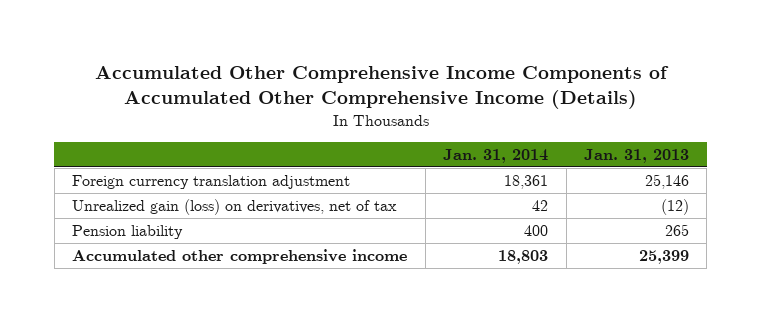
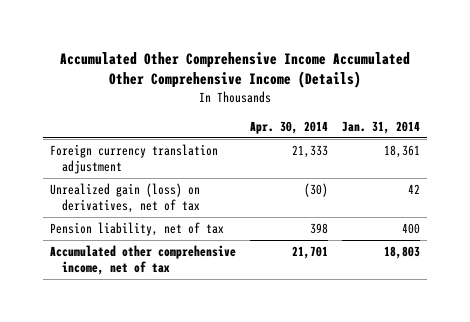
[94,66,669,109] Accumulated Other Comprehensive Income Components of Accumulated Other Comprehensive Income (Details) -> [60,51,411,89] Accumulated Other Comprehensive Income Accumulated Other Comprehensive Income (Details)
[584,148,690,163] Jan. 31, 2013 -> none
none -> [250,120,329,134] Apr. 30, 2014
[72,225,184,240] Pension liability -> [50,222,225,237] Pension liability, net of tax
[72,249,408,265] Accumulated other comprehensive income -> [50,245,237,275] Accumulated other comprehensive income, net of tax

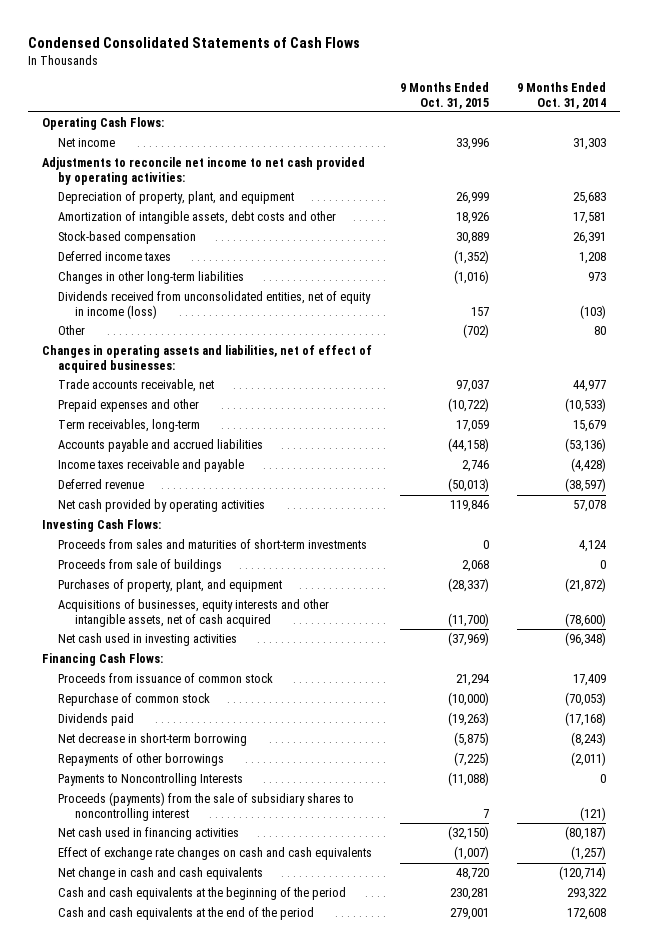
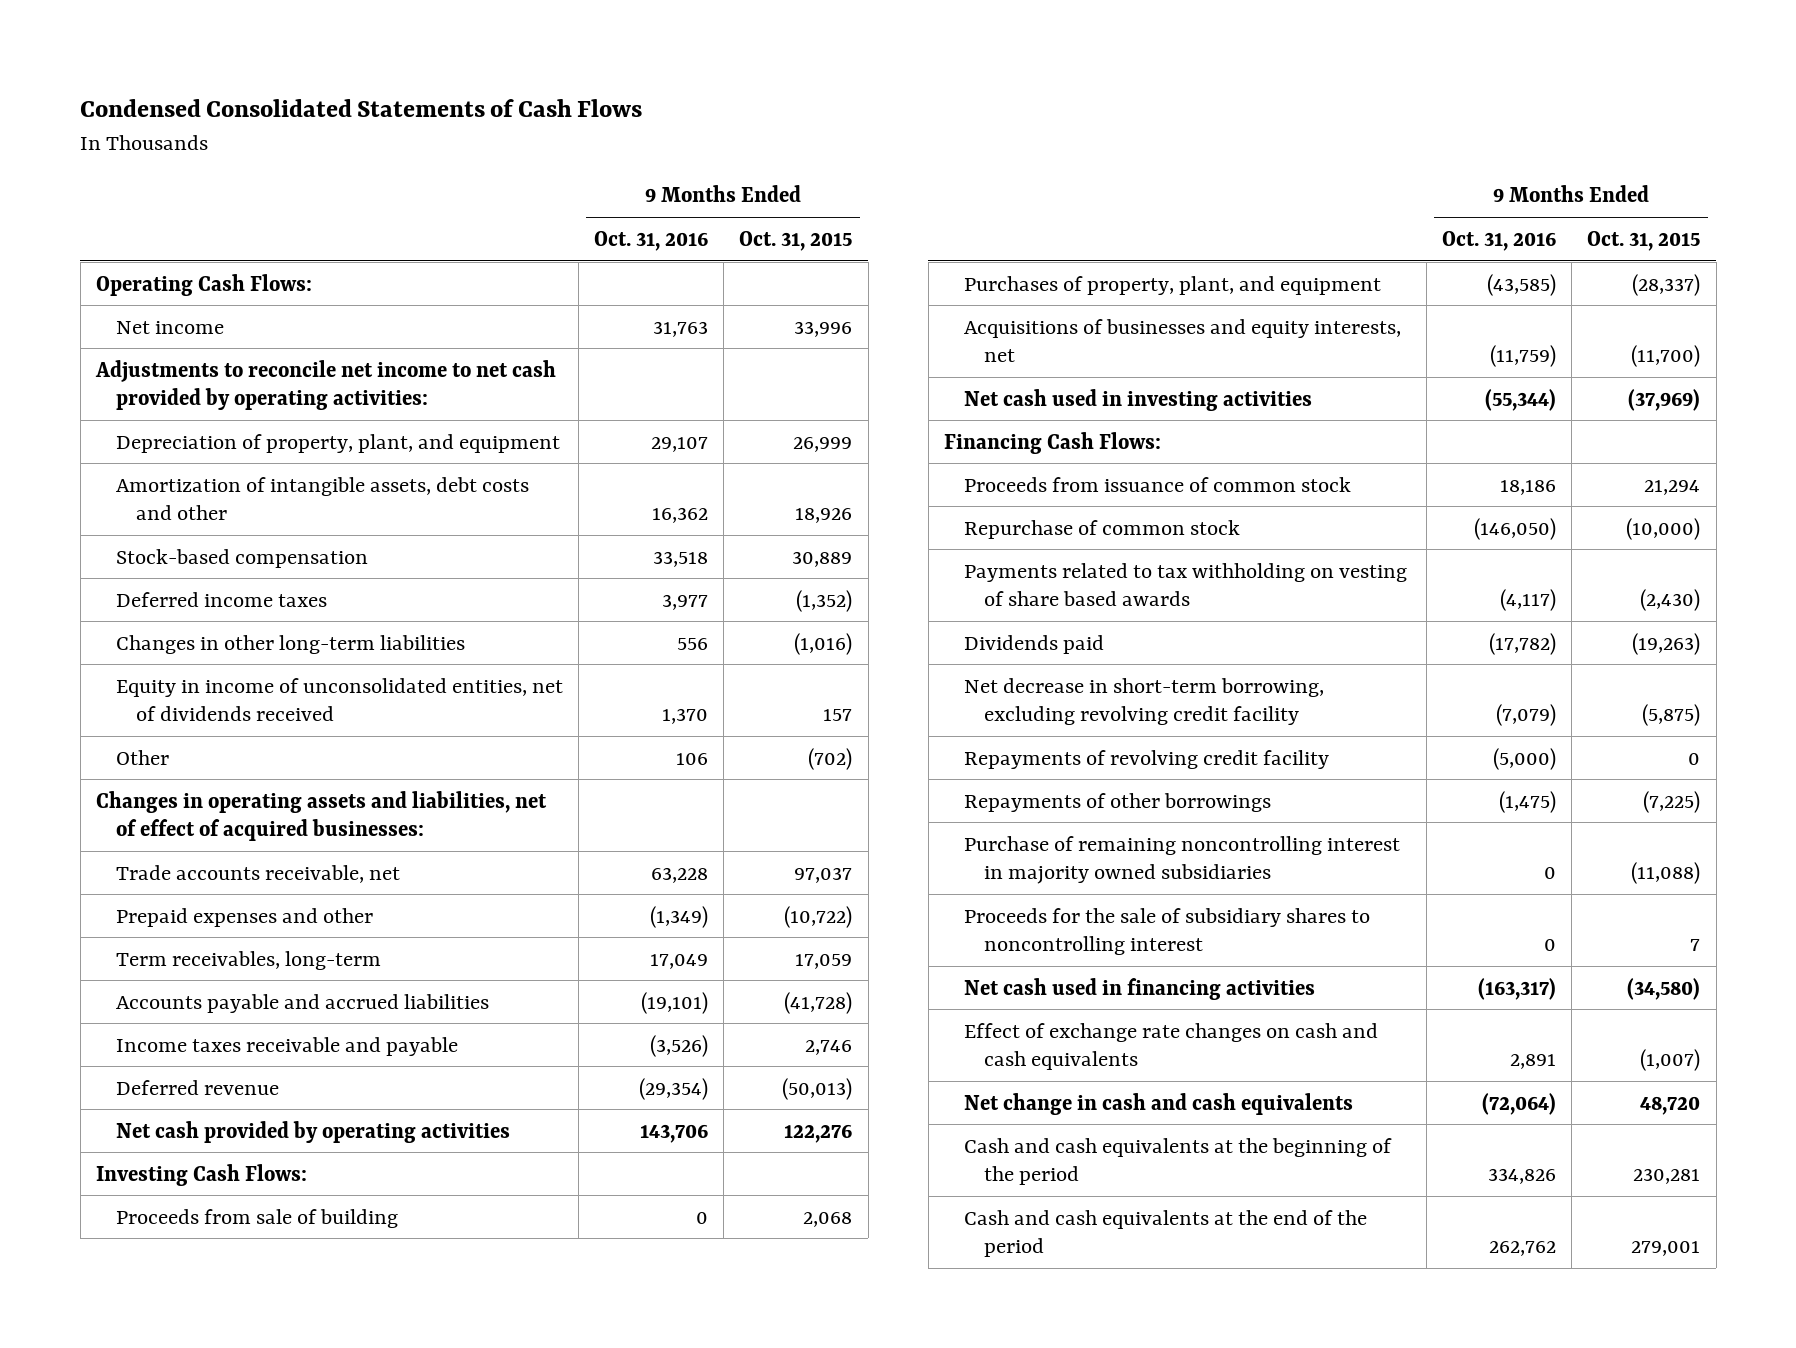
[516,81,606,109] 9 Months Ended Oct. 31, 2014 -> none
none -> [594,230,709,251] Oct. 31, 2016
[58,291,372,320] Dividends received from unconsolidated entities, net of equity in income (loss) -> [115,677,563,721] Equity in income of unconsolidated entities, net of dividends received
[447,438,489,453] (44,158) -> [784,991,853,1014] (41,728)
[449,500,489,513] 119,846 -> [784,1123,853,1143] 122,276
[58,539,368,550] Proceeds from sales and maturities of short-term investments -> none
[58,559,223,573] Proceeds from sale of buildings -> [115,1208,398,1228] Proceeds from sale of building
[58,599,330,628] Acquisitions of businesses, equity interests and other intangible assets, net of cash acquired -> [963,318,1401,362] Acquisitions of businesses and equity interests, net
none -> [963,562,1407,606] Payments related to tax withholding on vesting of share based awards
[58,733,248,747] Net decrease in short-term borrowing -> [963,677,1324,725] Net decrease in short-term borrowing, excluding revolving credit facility
none -> [963,749,1329,769] Repayments of revolving credit facility
[58,773,244,787] Payments to Noncontrolling Interests -> [963,835,1400,884] Purchase of remaining noncontrolling interest in majority owned subsidiaries
[58,792,355,822] Proceeds (payments) from the sale of subsidiary shares to noncontrolling interest -> [963,907,1370,955] Proceeds for the sale of subsidiary shares to noncontrolling interest
[447,826,489,841] (32,150) -> [1627,977,1701,1000] (34,580)

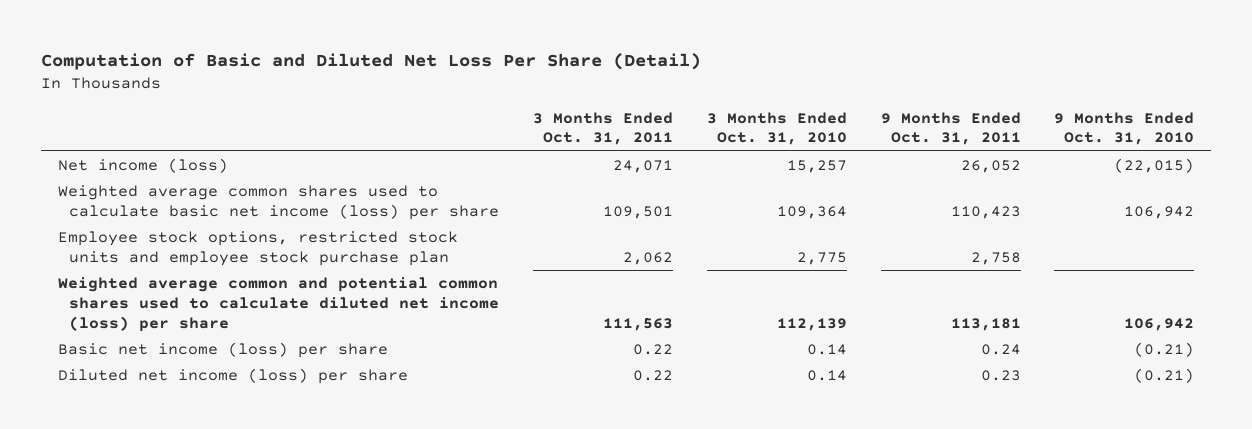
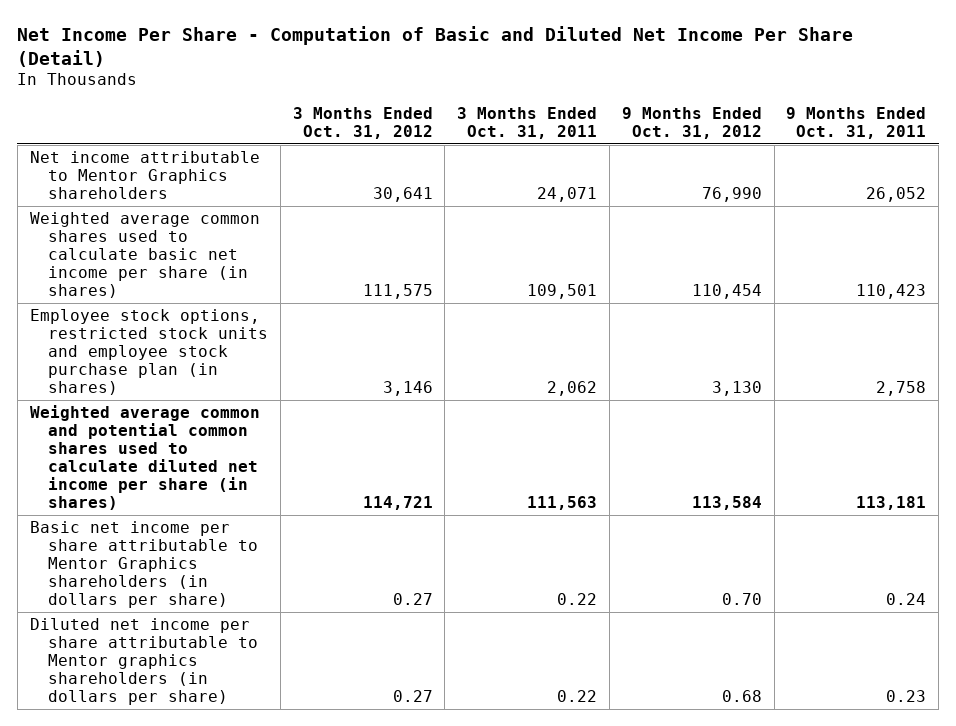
[40,53,701,71] Computation of Basic and Diluted Net Loss Per Share (Detail) -> [17,26,854,67] Net Income Per Share - Computation of Basic and Diluted Net Income Per Share (Detail)
[706,111,847,146] 3 Months Ended Oct. 31, 2010 -> none
[1054,111,1195,146] 9 Months Ended Oct. 31, 2010 -> none
none -> [292,106,433,139] 3 Months Ended Oct. 31, 2012
none -> [621,106,762,139] 9 Months Ended Oct. 31, 2012
[57,158,228,174] Net income (loss) -> [29,151,260,199] Net income attributable to Mentor Graphics shareholders
[57,185,500,220] Weighted average common shares used to calculate basic net income (loss) per share -> [29,212,260,298] Weighted average common shares used to calculate basic net income per share (in shares)
[57,231,458,266] Employee stock options, restricted stock units and employee stock purchase plan -> [29,309,269,395] Employee stock options, restricted stock units and employee stock purchase plan (in shares)
[57,277,500,332] Weighted average common and potential common shares used to calculate diluted net income (loss) per share -> [29,405,260,510] Weighted average common and potential common shares used to calculate diluted net income per share (in shares)
[57,342,388,359] Basic net income (loss) per share -> [29,521,259,608] Basic net income per share attributable to Mentor Graphics shareholders (in dollars per share)
[57,368,408,385] Diluted net income (loss) per share -> [29,618,259,705] Diluted net income per share attributable to Mentor graphics shareholders (in dollars per share)

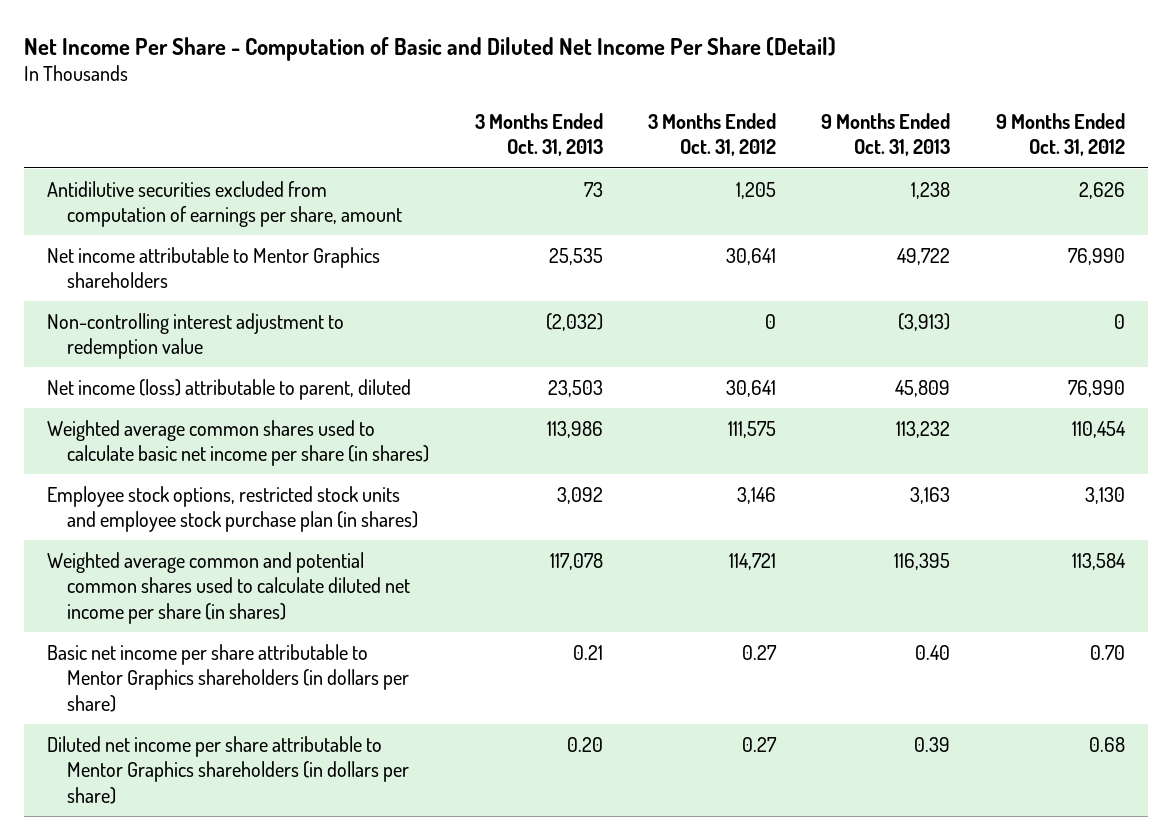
[457,106,598,139] 3 Months Ended Oct. 31, 2011 -> none
[786,106,927,139] 9 Months Ended Oct. 31, 2011 -> none
none -> [474,112,603,157] 3 Months Ended Oct. 31, 2013
none -> [821,112,951,157] 9 Months Ended Oct. 31, 2013
none -> [46,180,403,228] Antidilutive securities excluded from computation of earnings per share, amount
none -> [46,312,344,360] Non-controlling interest adjustment to redemption value
none -> [46,378,411,400] Net income (loss) attributable to parent, diluted
[29,618,259,705] Diluted net income per share attributable to Mentor graphics shareholders (in dollars per share) -> [46,735,410,804] Diluted net income per share attributable to Mentor Graphics shareholders (in dollars per share)

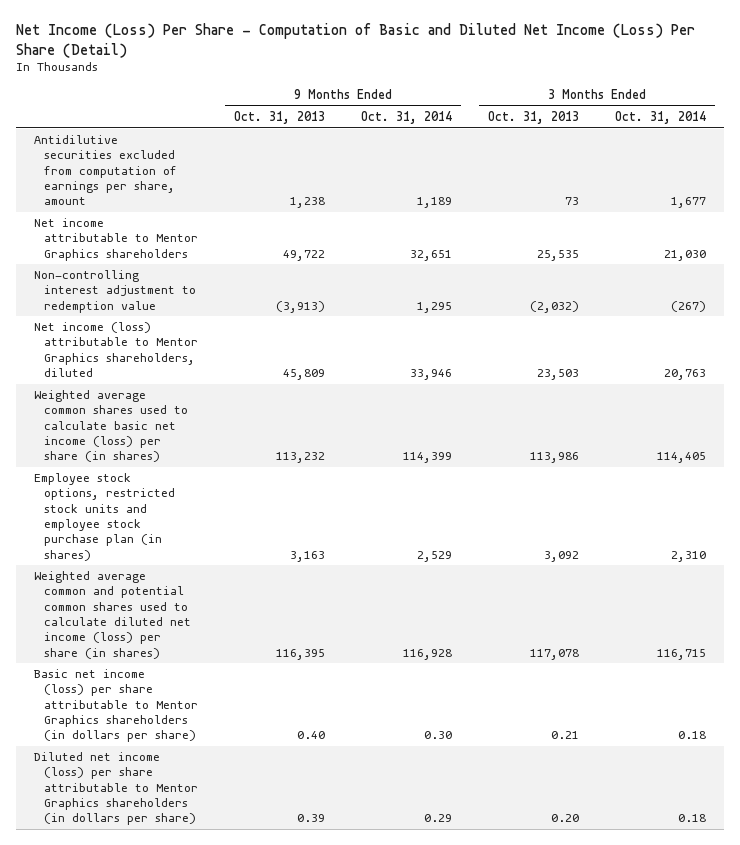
[24,36,837,61] Net Income Per Share - Computation of Basic and Diluted Net Income Per Share (Detail) -> [15,23,695,58] Net Income (Loss) Per Share - Computation of Basic and Diluted Net Income (Loss) Per Share (Detail)
[648,112,777,157] 3 Months Ended Oct. 31, 2012 -> none
[995,112,1125,157] 9 Months Ended Oct. 31, 2012 -> none
none -> [361,110,453,124] Oct. 31, 2014
none -> [614,110,706,124] Oct. 31, 2014
[46,378,411,400] Net income (loss) attributable to parent, diluted -> [33,322,199,378] Net income (loss) attributable to Mentor Graphics shareholders, diluted
[46,419,430,467] Weighted average common shares used to calculate basic net income per share (in shares) -> [33,390,189,463] Weighted average common shares used to calculate basic net income (loss) per share (in shares)
[46,551,411,624] Weighted average common and potential common shares used to calculate diluted net income per share (in shares) -> [33,571,192,659] Weighted average common and potential common shares used to calculate diluted net income (loss) per share (in shares)
[46,643,410,712] Basic net income per share attributable to Mentor Graphics shareholders (in dollars per share) -> [33,669,199,743] Basic net income (loss) per share attributable to Mentor Graphics shareholders (in dollars per share)
[46,735,410,804] Diluted net income per share attributable to Mentor Graphics shareholders (in dollars per share) -> [33,752,199,826] Diluted net income (loss) per share attributable to Mentor Graphics shareholders (in dollars per share)

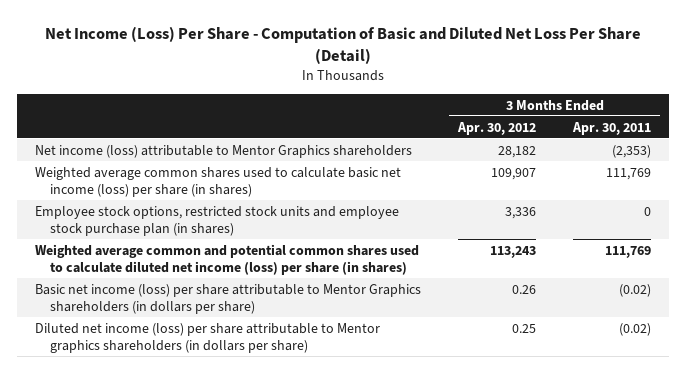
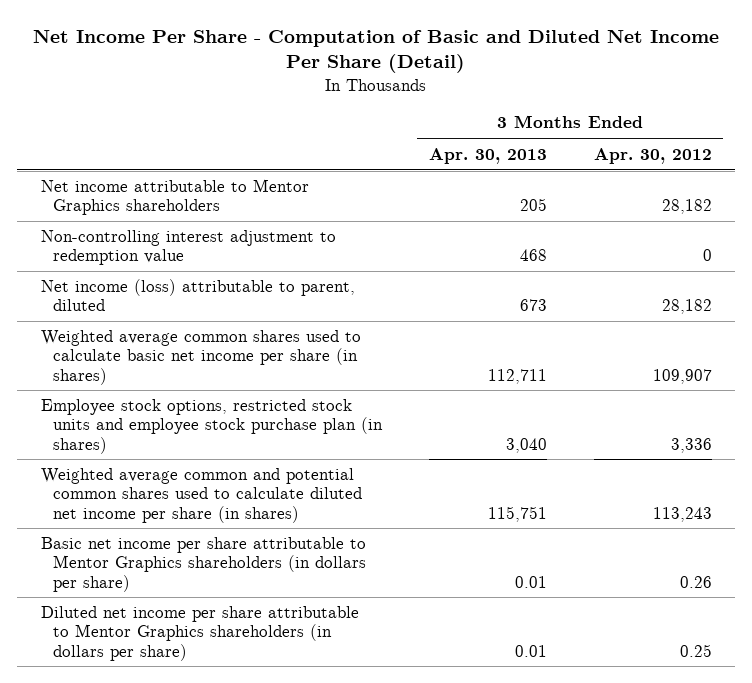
[45,25,642,64] Net Income (Loss) Per Share - Computation of Basic and Diluted Net Loss Per Share (Detail) -> [33,29,720,74] Net Income Per Share - Computation of Basic and Diluted Net Income Per Share (Detail)
[571,121,651,135] Apr. 30, 2011 -> none
none -> [428,147,547,164] Apr. 30, 2013
[35,144,413,158] Net income (loss) attributable to Mentor Graphics shareholders -> [40,179,309,216] Net income attributable to Mentor Graphics shareholders
none -> [40,230,336,266] Non-controlling interest adjustment to redemption value
none -> [40,279,355,312] Net income (loss) attributable to parent, diluted
[35,166,402,197] Weighted average common shares used to calculate basic net income (loss) per share (in shares) -> [40,330,361,385] Weighted average common shares used to calculate basic net income per share (in shares)
[35,243,420,275] Weighted average common and potential common shares used to calculate diluted net income (loss) per share (in shares) -> [40,468,362,523] Weighted average common and potential common shares used to calculate diluted net income per share (in shares)
[35,283,422,314] Basic net income (loss) per share attributable to Mentor Graphics shareholders (in dollars per share) -> [40,537,366,592] Basic net income per share attributable to Mentor Graphics shareholders (in dollars per share)
[35,322,381,353] Diluted net income (loss) per share attributable to Mentor graphics shareholders (in dollars per share) -> [40,606,359,661] Diluted net income per share attributable to Mentor Graphics shareholders (in dollars per share)

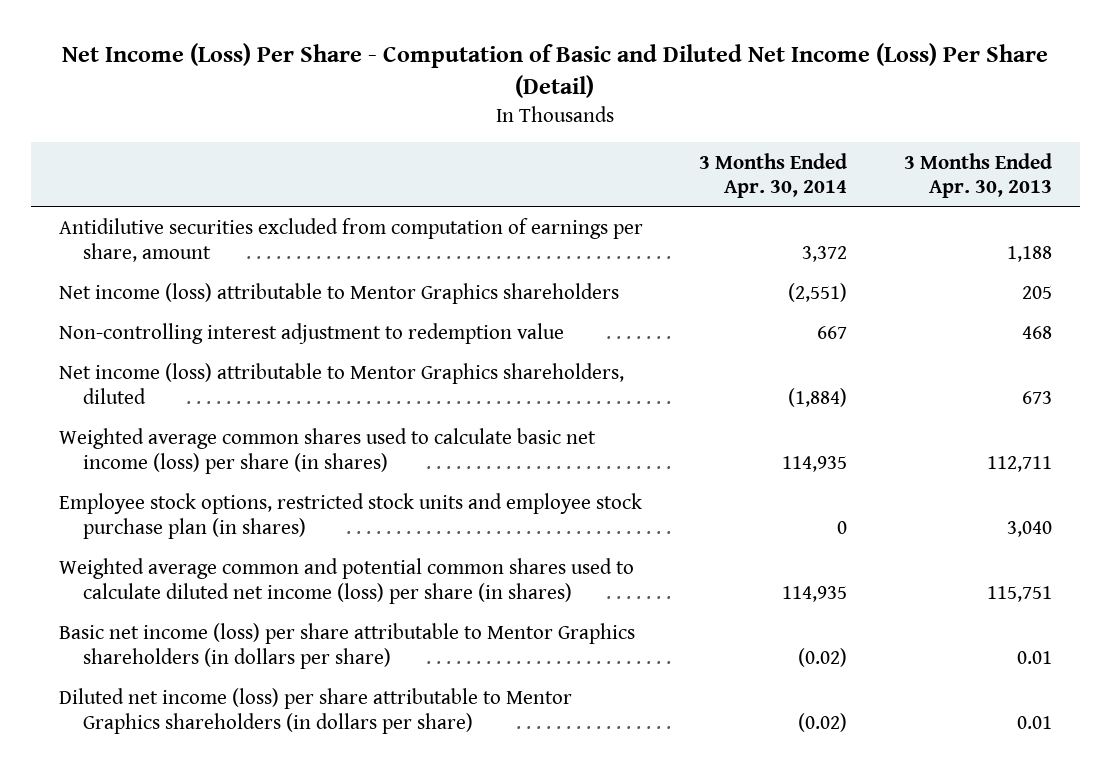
[33,29,720,74] Net Income Per Share - Computation of Basic and Diluted Net Income Per Share (Detail) -> [62,43,1049,99] Net Income (Loss) Per Share - Computation of Basic and Diluted Net Income (Loss) Per Share (Detail)
[593,147,712,164] Apr. 30, 2012 -> none
none -> [699,152,848,199] 3 Months Ended Apr. 30, 2014
none -> [58,218,643,262] Antidilutive securities excluded from computation of earnings per share, amount
[40,179,309,216] Net income attributable to Mentor Graphics shareholders -> [58,283,619,305] Net income (loss) attributable to Mentor Graphics shareholders
[40,279,355,312] Net income (loss) attributable to parent, diluted -> [58,363,624,404] Net income (loss) attributable to Mentor Graphics shareholders, diluted
[40,330,361,385] Weighted average common shares used to calculate basic net income per share (in shares) -> [58,428,596,474] Weighted average common shares used to calculate basic net income (loss) per share (in shares)
[40,468,362,523] Weighted average common and potential common shares used to calculate diluted net income per share (in shares) -> [58,558,634,604] Weighted average common and potential common shares used to calculate diluted net income (loss) per share (in shares)
[40,537,366,592] Basic net income per share attributable to Mentor Graphics shareholders (in dollars per share) -> [58,623,635,669] Basic net income (loss) per share attributable to Mentor Graphics shareholders (in dollars per share)
[40,606,359,661] Diluted net income per share attributable to Mentor Graphics shareholders (in dollars per share) -> [58,688,572,734] Diluted net income (loss) per share attributable to Mentor Graphics shareholders (in dollars per share)

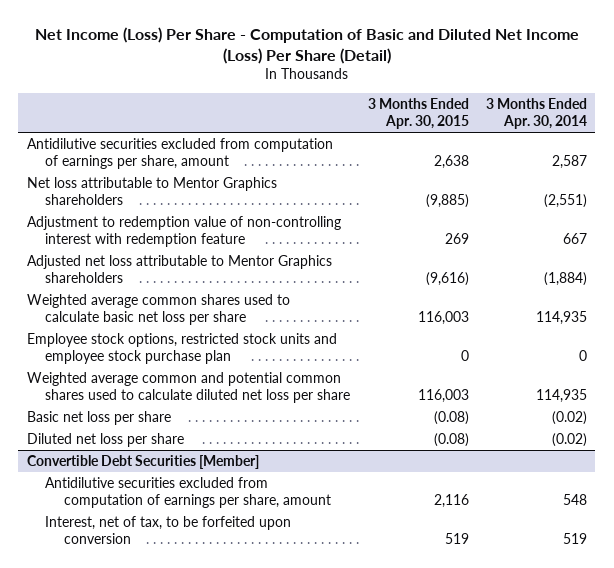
[903,152,1052,199] 3 Months Ended Apr. 30, 2013 -> none
none -> [367,97,469,130] 3 Months Ended Apr. 30, 2015
[802,245,848,262] 3,372 -> [551,155,587,170] 2,587
[58,283,619,305] Net income (loss) attributable to Mentor Graphics shareholders -> [27,177,278,206] Net loss attributable to Mentor Graphics shareholders
[58,323,564,345] Non-controlling interest adjustment to redemption value -> [27,216,342,248] Adjustment to redemption value of non-controlling interest with redemption feature
[58,363,624,404] Net income (loss) attributable to Mentor Graphics shareholders, diluted -> [27,255,333,284] Adjusted net loss attributable to Mentor Graphics shareholders
[58,428,596,474] Weighted average common shares used to calculate basic net income (loss) per share (in shares) -> [27,294,291,326] Weighted average common shares used to calculate basic net loss per share
[58,493,642,539] Employee stock options, restricted stock units and employee stock purchase plan (in shares) -> [27,333,338,365] Employee stock options, restricted stock units and employee stock purchase plan
[58,558,634,604] Weighted average common and potential common shares used to calculate diluted net income (loss) per share (in shares) -> [27,372,351,404] Weighted average common and potential common shares used to calculate diluted net loss per share
[58,623,635,669] Basic net income (loss) per share attributable to Mentor Graphics shareholders (in dollars per share) -> [27,411,172,426] Basic net loss per share
[58,688,572,734] Diluted net income (loss) per share attributable to Mentor Graphics shareholders (in dollars per share) -> [27,433,185,448] Diluted net loss per share
none -> [27,455,260,470] Convertible Debt Securities [Member]
none -> [45,477,331,509] Antidilutive securities excluded from computation of earnings per share, amount
none -> [45,516,292,545] Interest, net of tax, to be forfeited upon conversion

